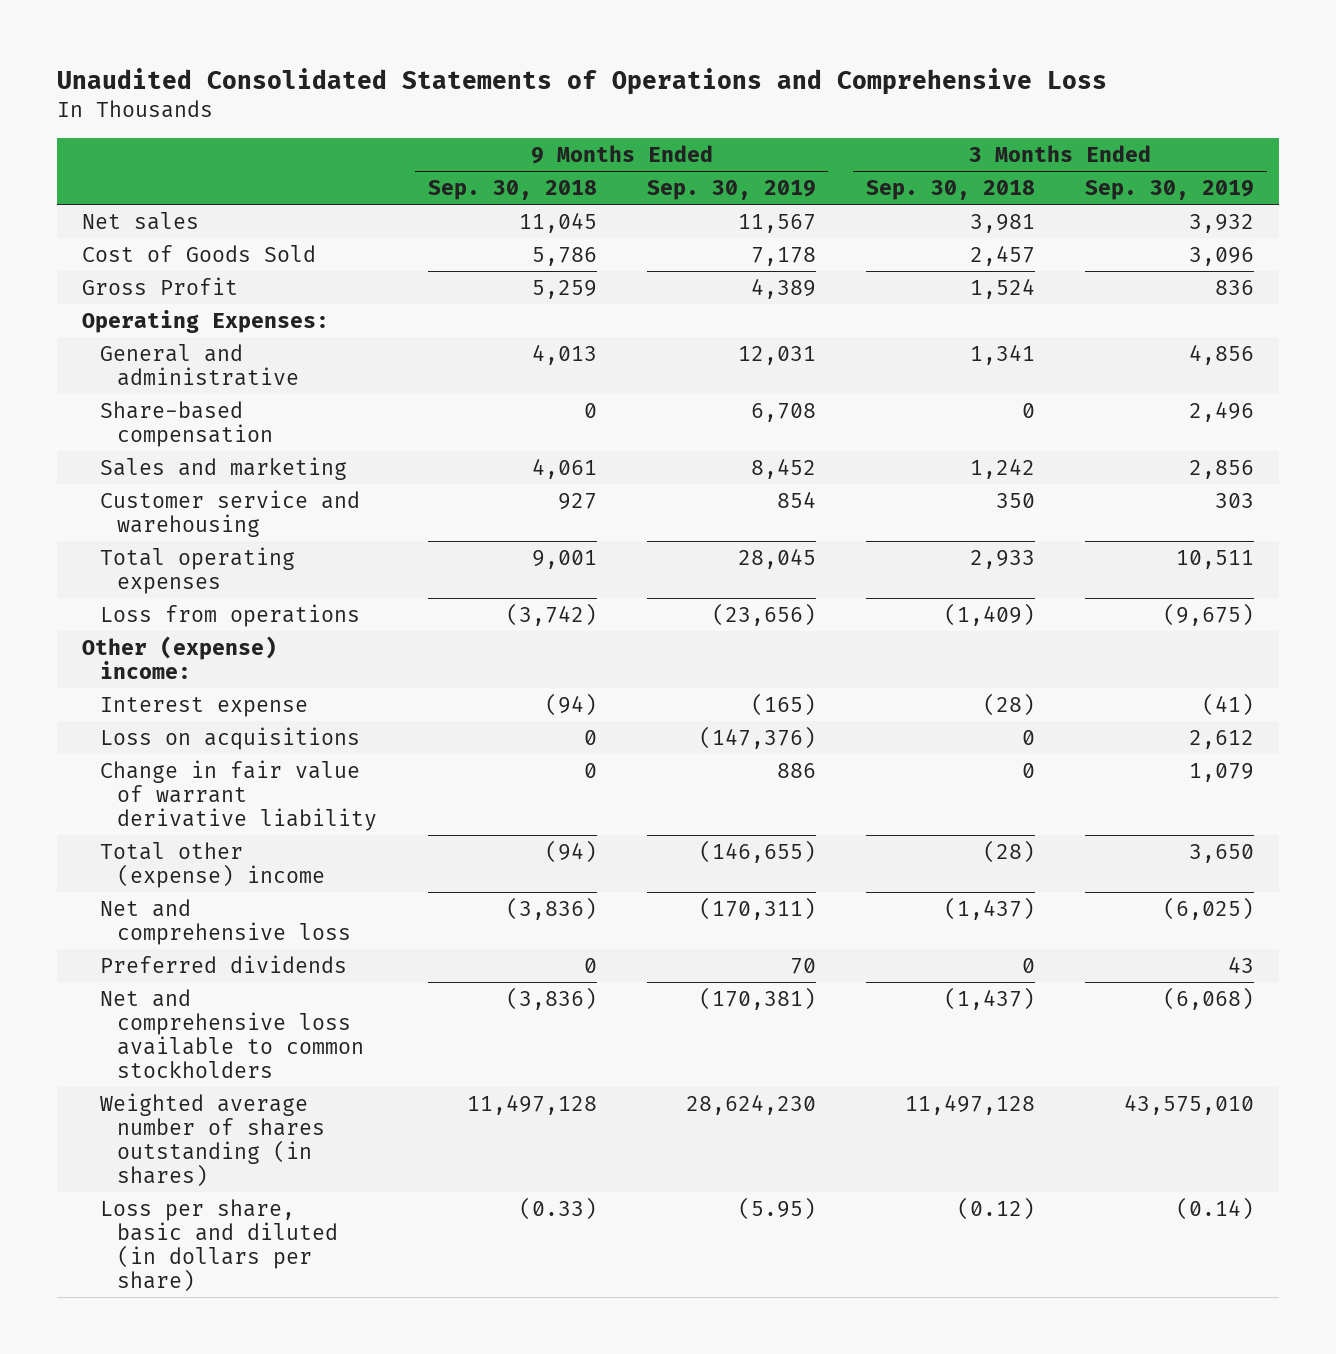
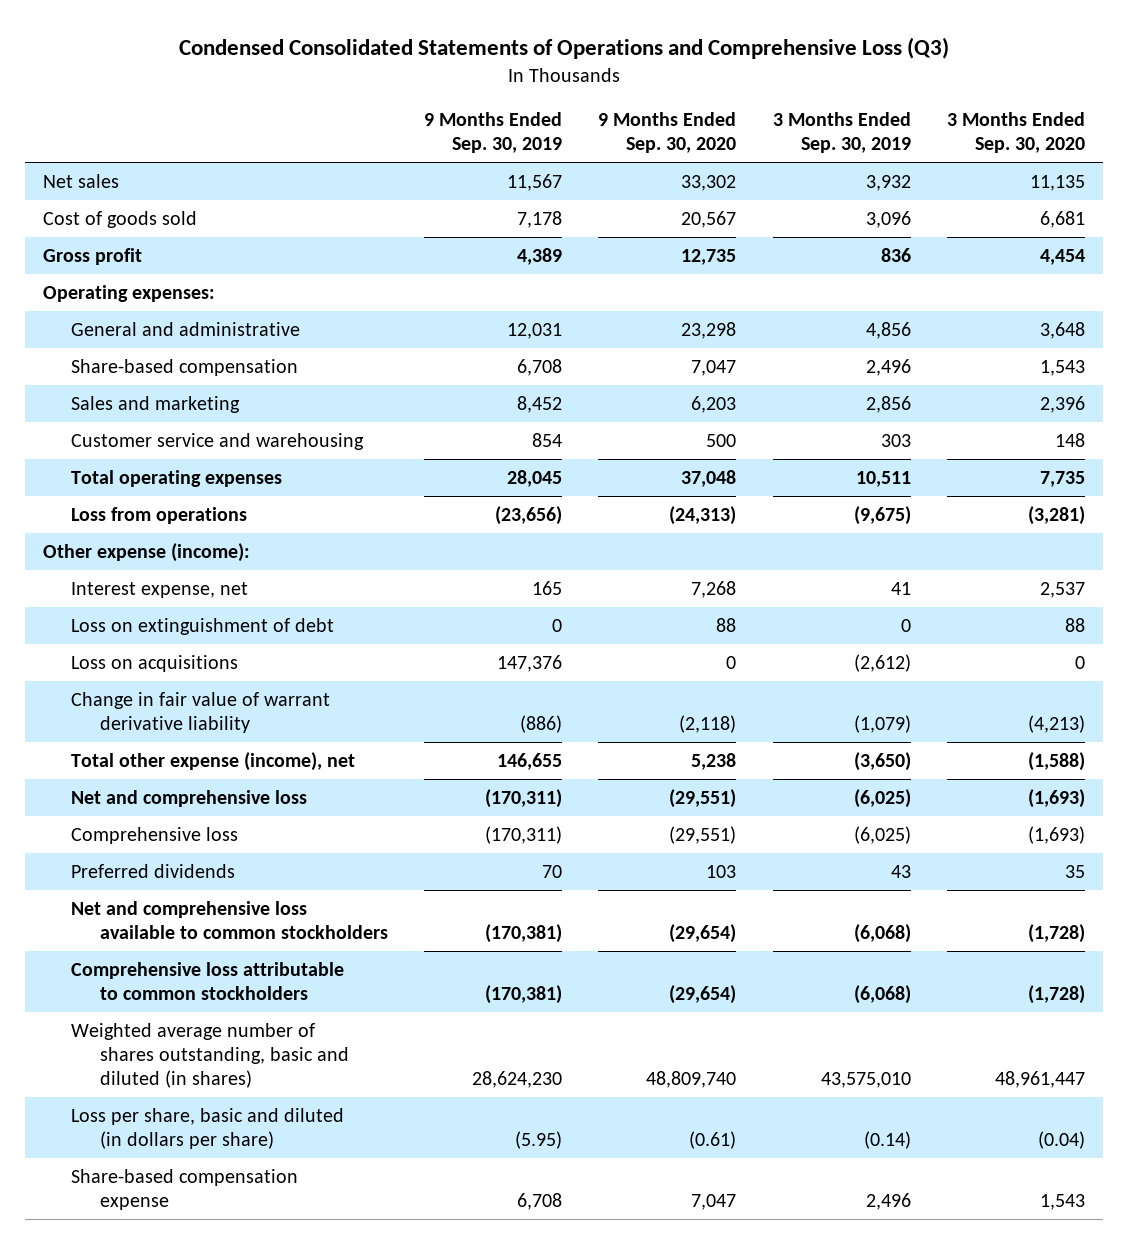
[56,68,1107,96] Unaudited Consolidated Statements of Operations and Comprehensive Loss -> [178,37,949,60] Condensed Consolidated Statements of Operations and Comprehensive Loss (Q3)
[427,179,597,200] Sep. 30, 2018 -> none
[865,179,1035,200] Sep. 30, 2018 -> none
none -> [598,112,737,154] 9 Months Ended Sep. 30, 2020
none -> [946,112,1085,154] 3 Months Ended Sep. 30, 2020
[81,244,316,262] Cost of Goods Sold -> [43,210,198,228] Cost of goods sold
[81,276,238,295] Gross Profit -> [43,247,143,265] Gross profit
[81,309,329,333] Operating Expenses: -> [43,284,216,302] Operating expenses:
[81,635,277,679] Other (expense) income: -> [43,542,251,562] Other expense (income):
[99,696,308,717] Interest expense -> [71,581,249,598] Interest expense, net
[750,692,816,716] (165) -> [531,580,562,595] 165
[1202,692,1255,716] (41) -> [890,581,911,595] 41
none -> [71,617,335,635] Loss on extinguishment of debt
[698,725,816,749] (147,376) -> [496,654,562,672] 147,376
[1189,729,1255,749] 2,612 -> [853,653,911,672] (2,612)
[776,762,816,778] 886 -> [519,714,562,733] (886)
[1189,762,1255,782] 1,079 -> [853,714,911,733] (1,079)
[99,841,326,888] Total other (expense) income -> [71,751,356,771] Total other expense (income), net
[698,839,816,863] (146,655) -> [496,752,562,770] 146,655
[1189,843,1255,863] 3,650 -> [853,751,911,771] (3,650)
none -> [71,826,239,844] Comprehensive loss
none -> [71,961,345,1000] Comprehensive loss attributable to common stockholders
[99,1092,326,1187] Weighted average number of shares outstanding (in shares) -> [71,1022,349,1088] Weighted average number of shares outstanding, basic and diluted (in shares)
none -> [71,1168,299,1210] Share-based compensation expense

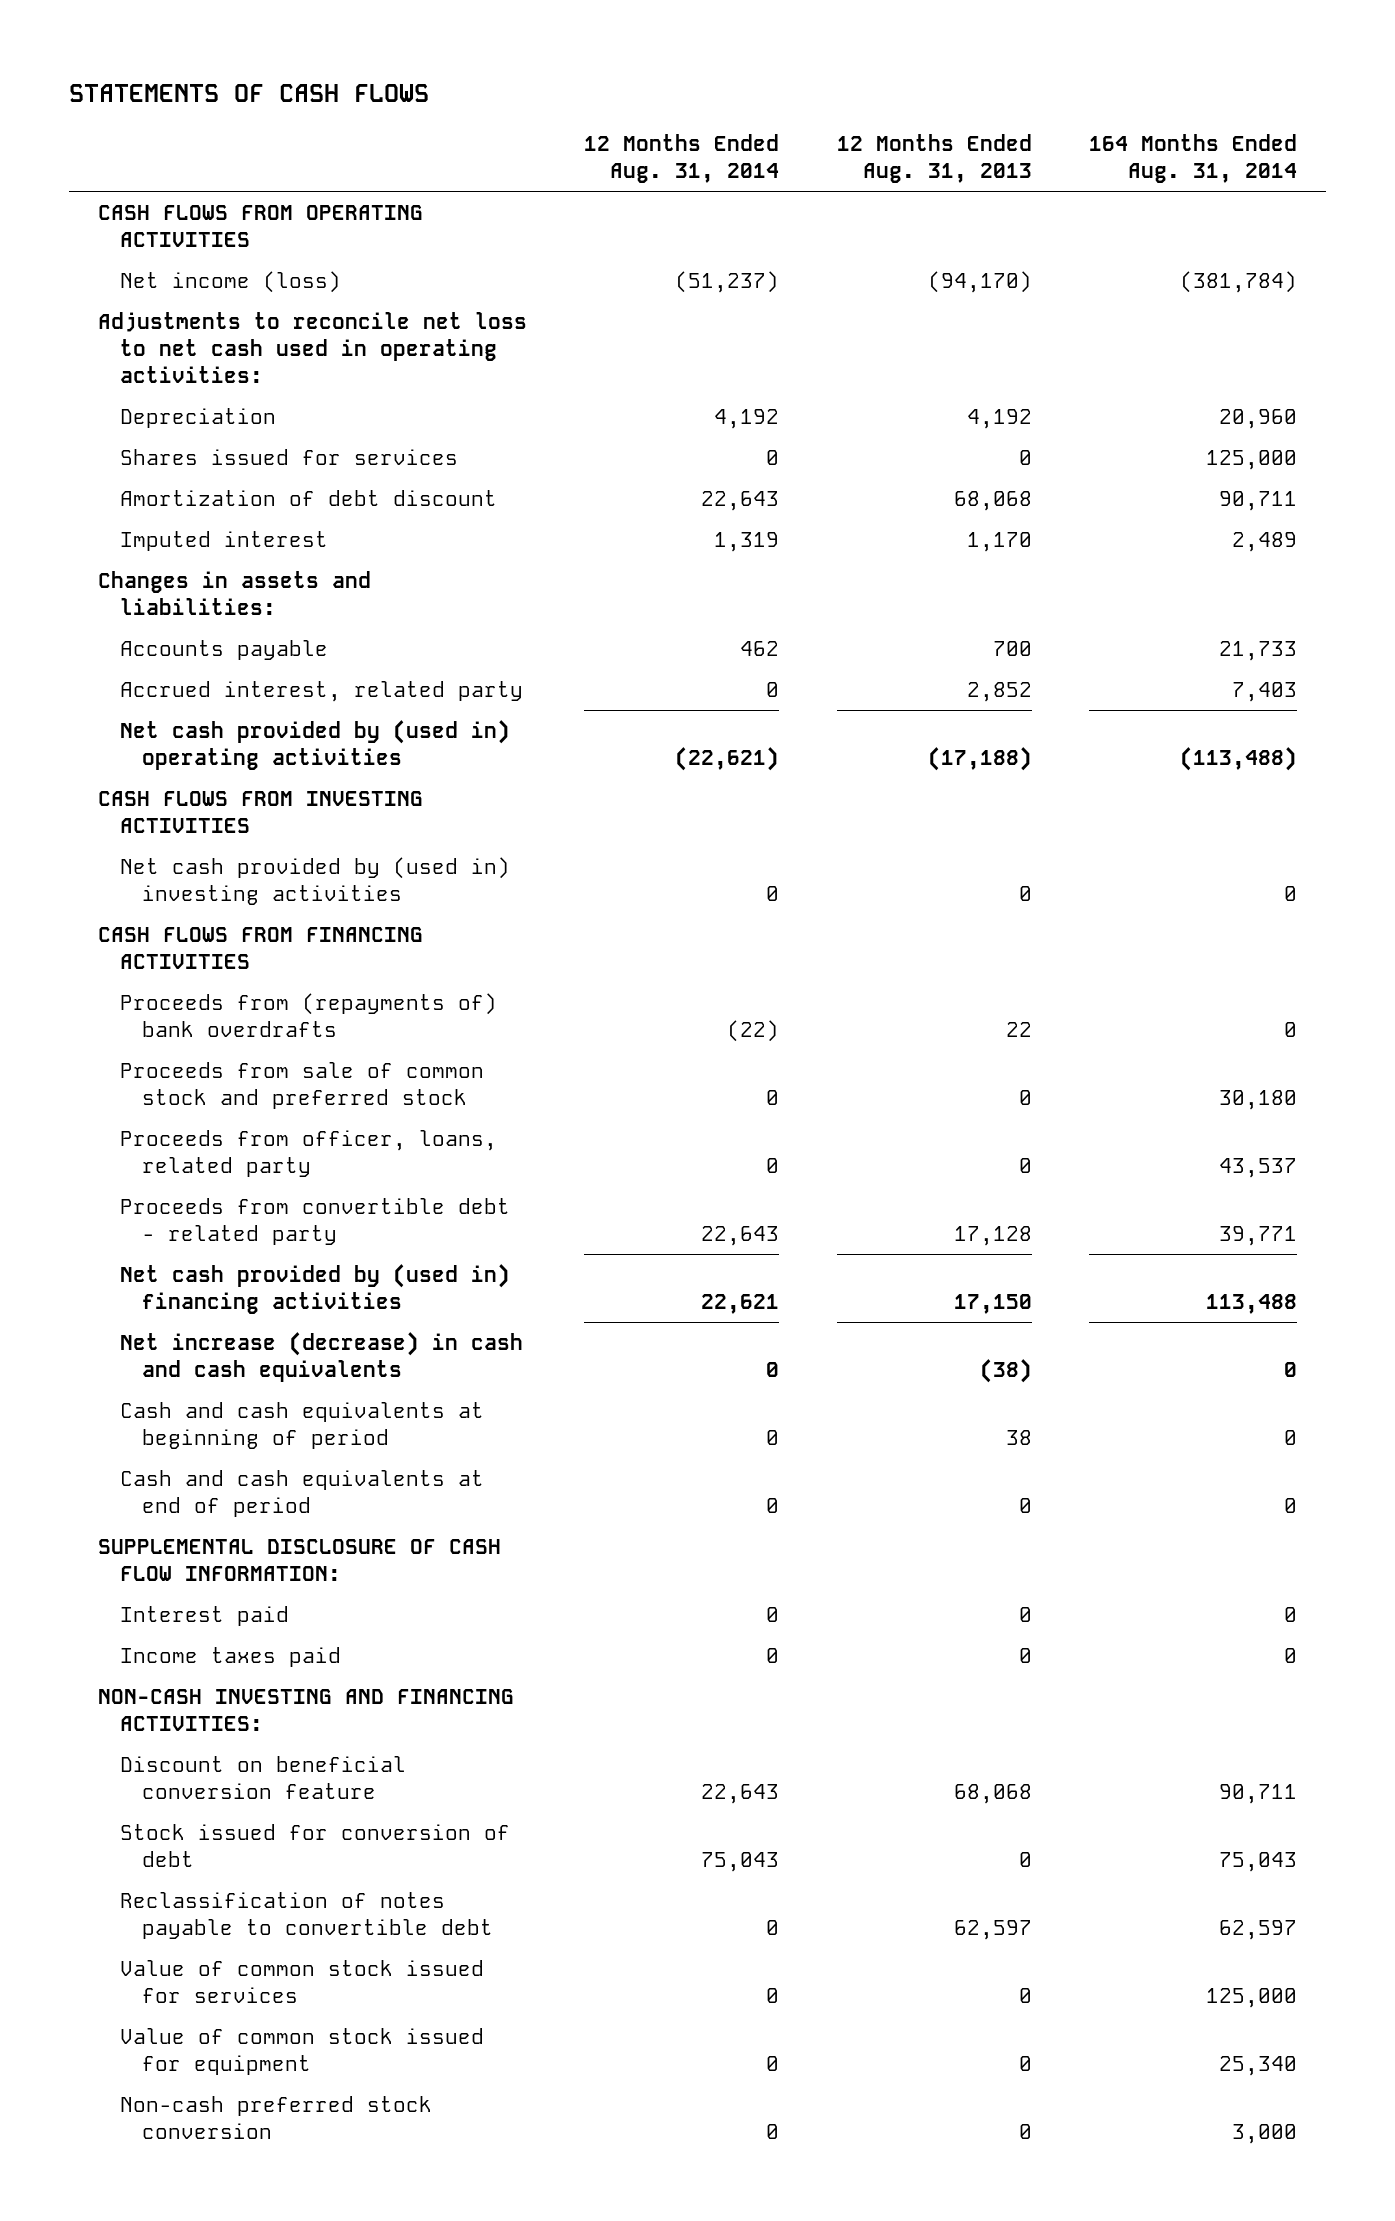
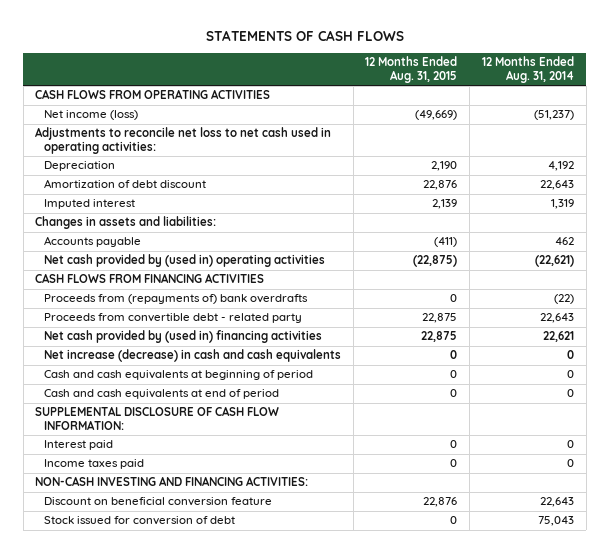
[836,134,1032,183] 12 Months Ended Aug. 31, 2013 -> none
[1089,134,1298,183] 164 Months Ended Aug. 31, 2014 -> none
none -> [365,56,458,83] 12 Months Ended Aug. 31, 2015
[119,449,458,466] Shares issued for services -> none
[119,681,523,703] Accrued interest, related party -> none
[97,791,423,833] CASH FLOWS FROM INVESTING ACTIVITIES -> none
[119,857,510,905] Net cash provided by (used in) investing activities -> none
[119,1062,484,1109] Proceeds from sale of common stock and preferred stock -> none
[119,1130,497,1177] Proceeds from officer, loans, related party -> none
[119,1892,493,1939] Reclassification of notes payable to convertible debt -> none
[119,1960,484,2003] Value of common stock issued for services -> none
[119,2028,484,2075] Value of common stock issued for equipment -> none
[119,2096,432,2139] Non-cash preferred stock conversion -> none

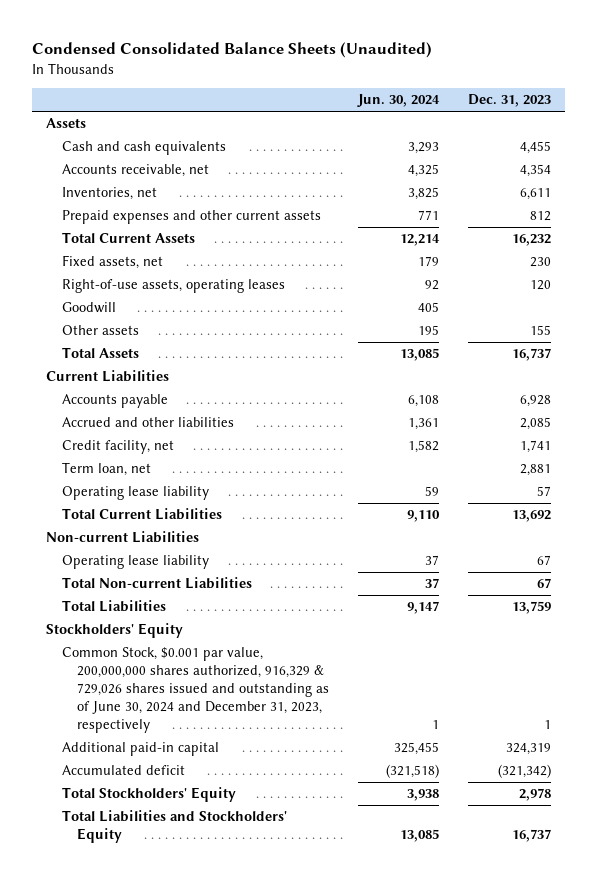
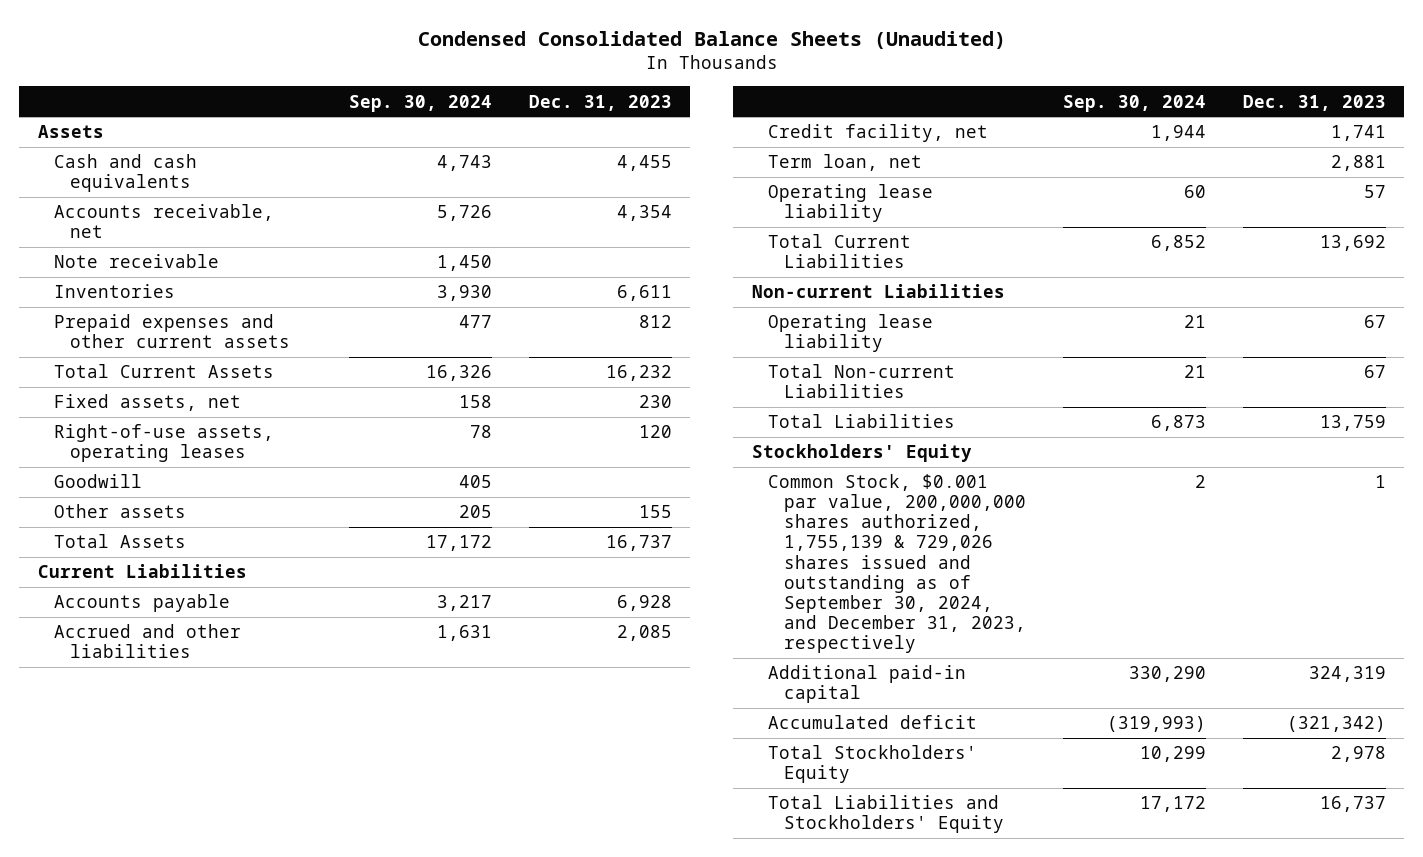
[356,94,440,108] Jun. 30, 2024 -> none
none -> [348,94,492,112] Sep. 30, 2024
none -> [53,254,219,269] Note receivable
[61,187,157,201] Inventories, net -> [53,284,175,299] Inventories
[61,647,329,734] Common Stock, $0.001 par value, 200,000,000 shares authorized, 916,329 & 729,026 shares issued and outstanding as of June 30, 2024 and December 31, 2023, respectively -> [767,474,1026,654] Common Stock, $0.001 par value, 200,000,000 shares authorized, 1,755,139 & 729,026 shares issued and outstanding as of September 30, 2024, and December 31, 2023, respectively

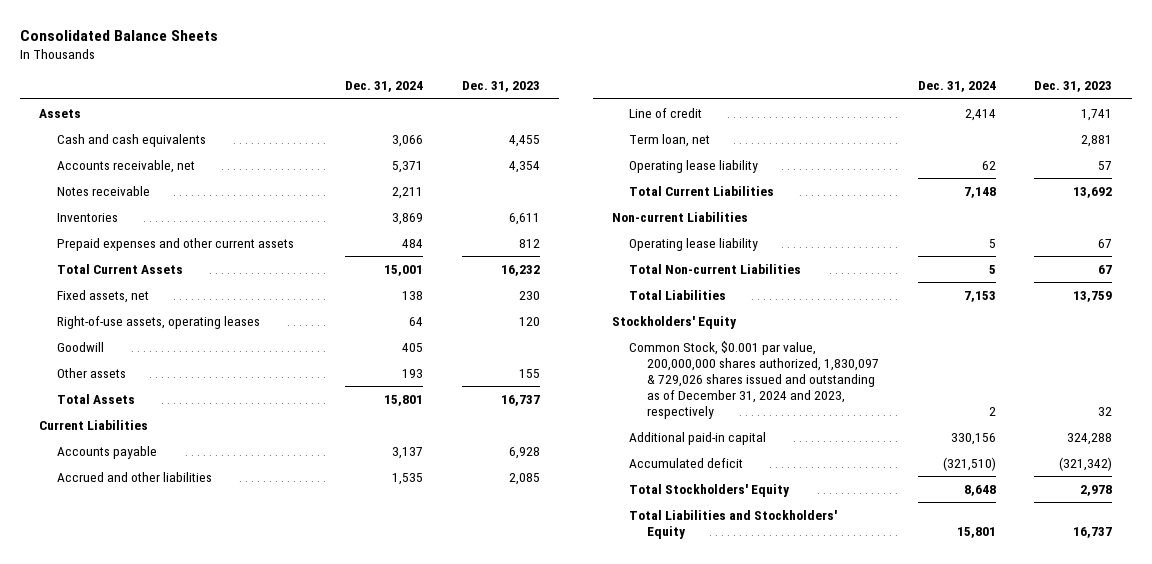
[417,30,1006,49] Condensed Consolidated Balance Sheets (Unaudited) -> [20,29,219,41] Consolidated Balance Sheets
[348,94,492,112] Sep. 30, 2024 -> none
none -> [345,81,424,93] Dec. 31, 2024
[53,254,219,269] Note receivable -> [57,185,151,196] Notes receivable
[767,124,988,143] Credit facility, net -> [629,107,703,118] Line of credit
[767,474,1026,654] Common Stock, $0.001 par value, 200,000,000 shares authorized, 1,755,139 & 729,026 shares issued and outstanding as of September 30, 2024, and December 31, 2023, respectively -> [629,340,880,419] Common Stock, $0.001 par value, 200,000,000 shares authorized, 1,830,097 & 729,026 shares issued and outstanding as of December 31, 2024 and 2023, respectively
[1374,475,1386,489] 1 -> [1098,406,1113,416] 32
[1308,666,1386,683] 324,319 -> [1067,432,1113,445] 324,288

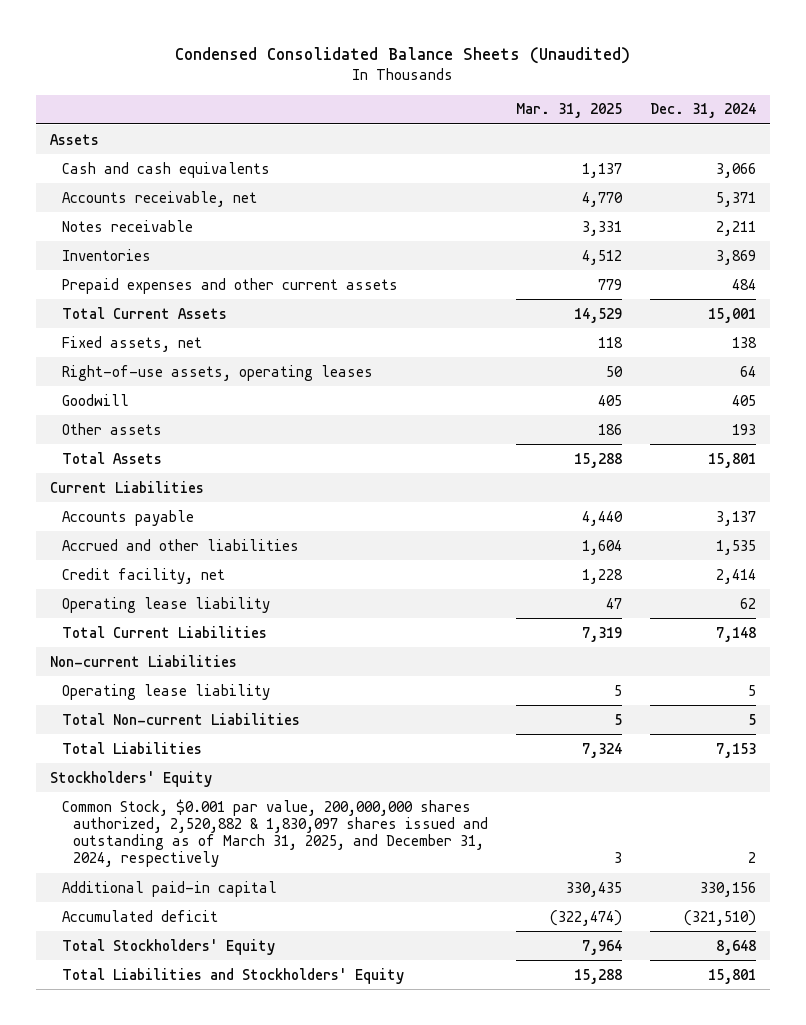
[20,29,219,41] Consolidated Balance Sheets -> [175,46,631,64] Condensed Consolidated Balance Sheets (Unaudited)
[461,81,540,93] Dec. 31, 2023 -> none
none -> [516,103,623,119] Mar. 31, 2025
[629,133,711,147] Term loan, net -> none
[629,107,703,118] Line of credit -> [61,567,225,584] Credit facility, net
[629,340,880,419] Common Stock, $0.001 par value, 200,000,000 shares authorized, 1,830,097 & 729,026 shares issued and outstanding as of December 31, 2024 and 2023, respectively -> [61,798,489,868] Common Stock, $0.001 par value, 200,000,000 shares authorized, 2,520,882 & 1,830,097 shares issued and outstanding as of March 31, 2025, and December 31, 2024, respectively

